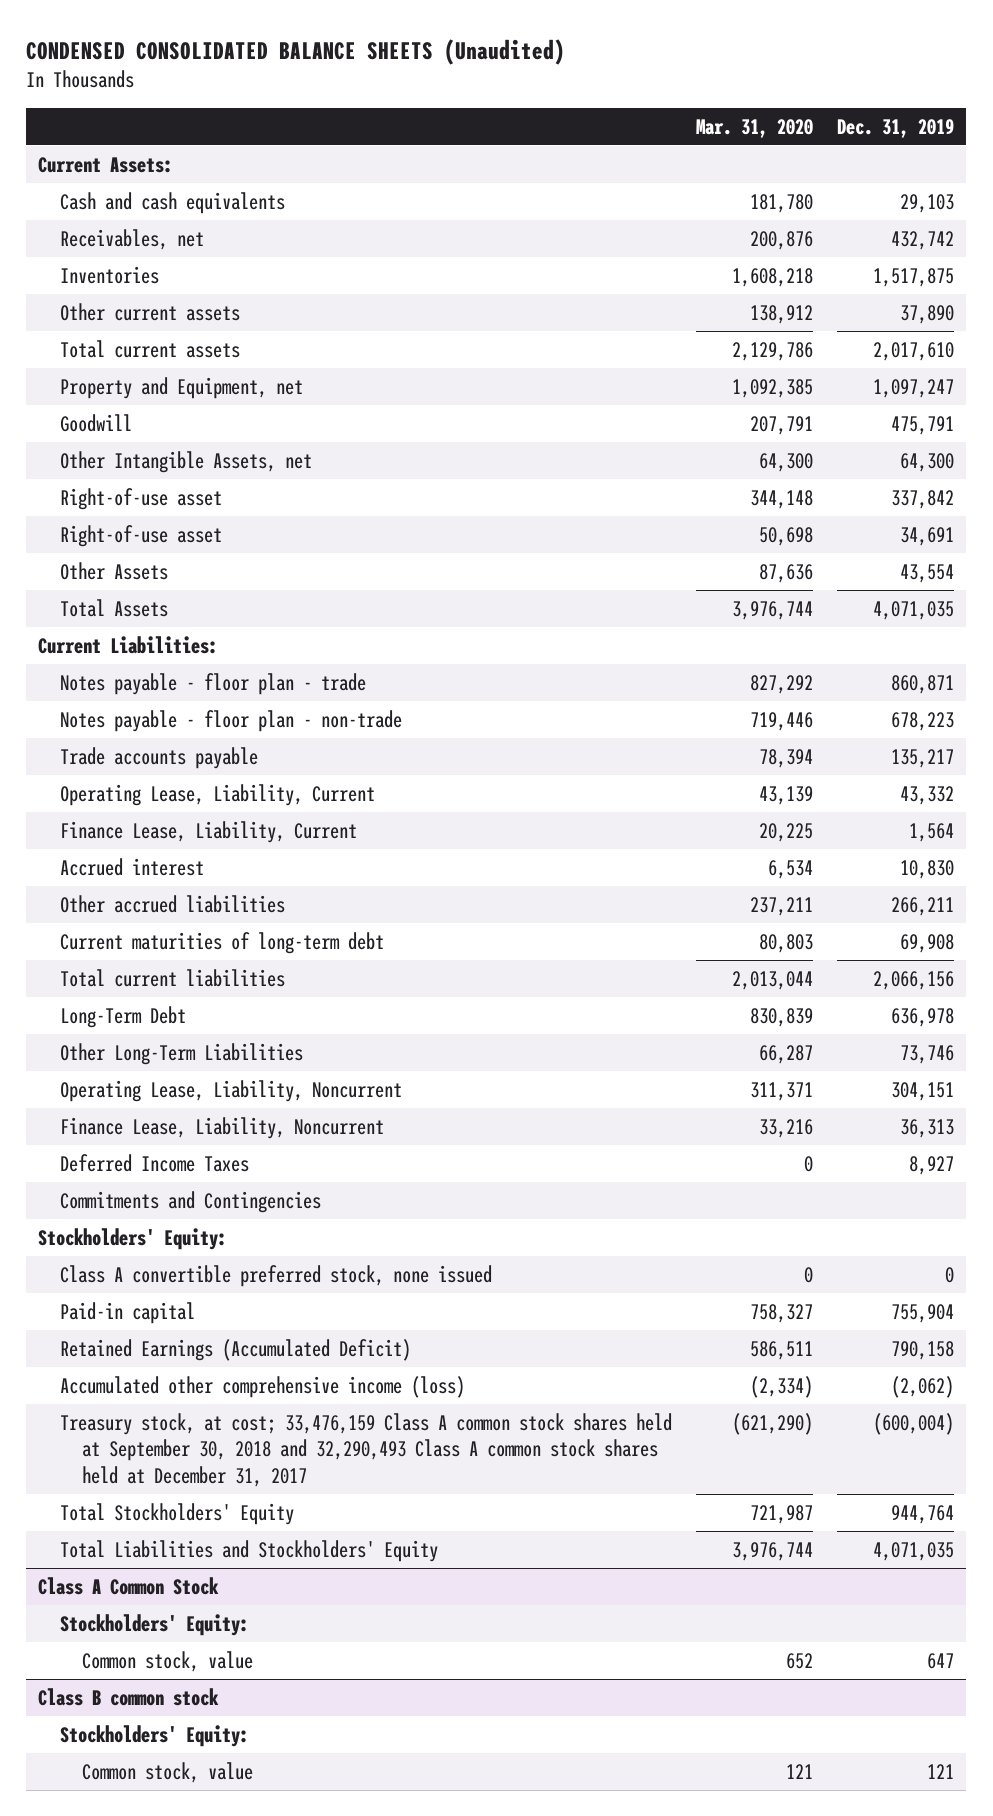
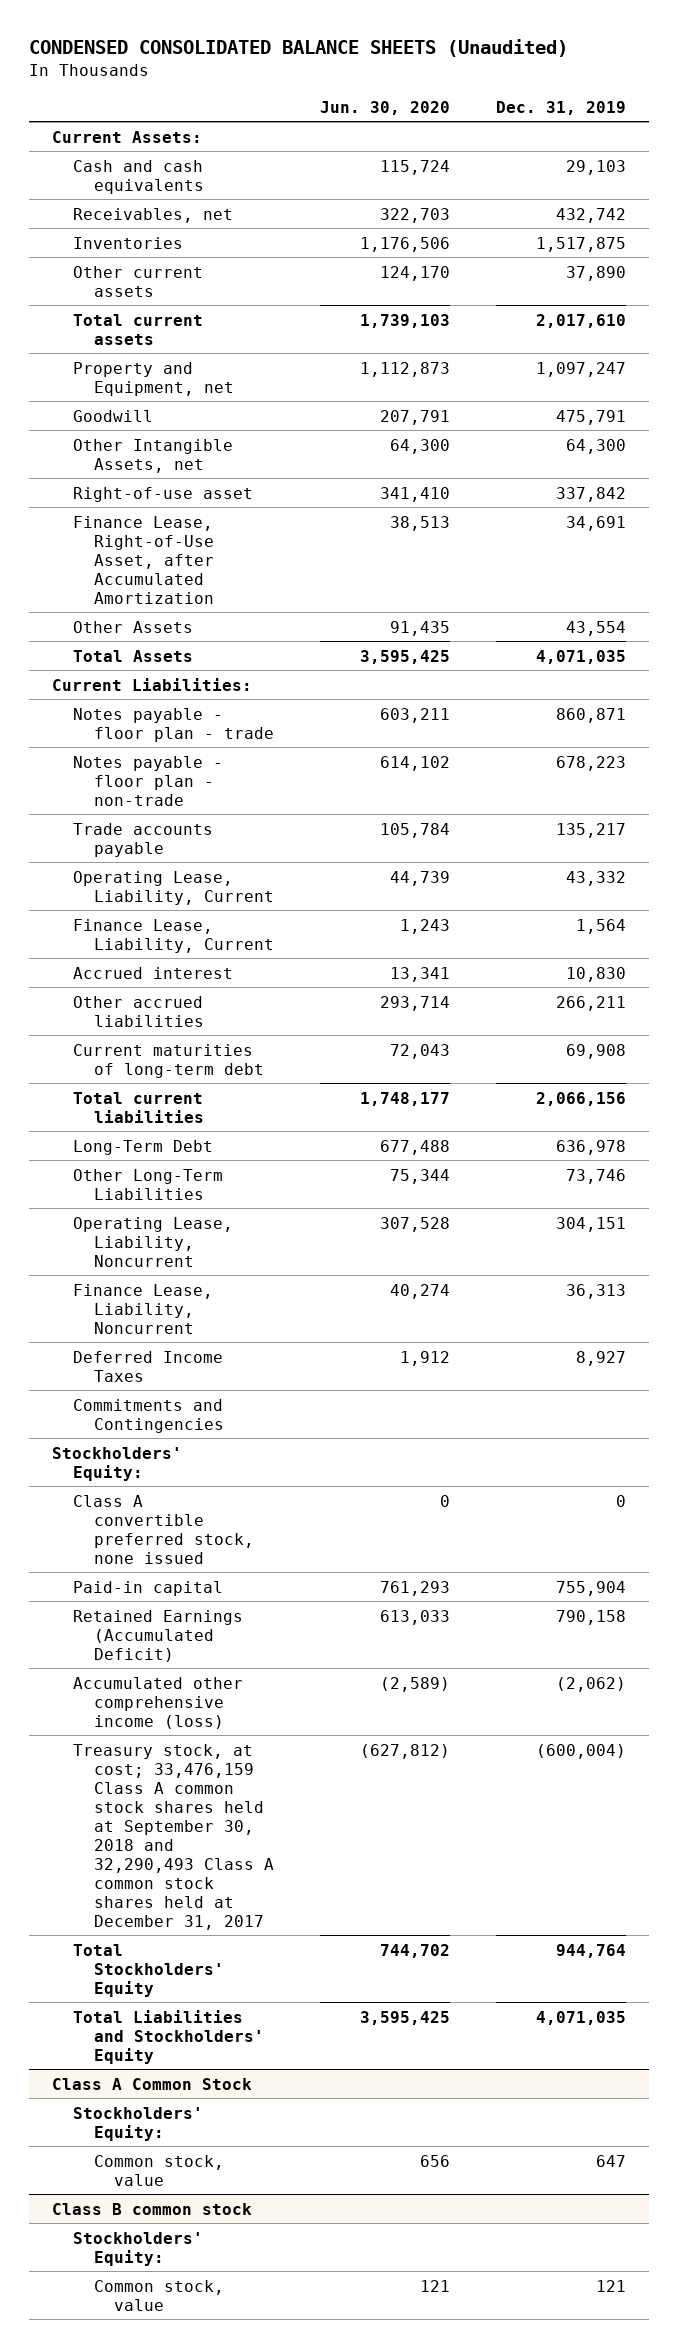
[696,118,814,138] Mar. 31, 2020 -> none
none -> [319,100,450,115] Jun. 30, 2020
[60,524,223,547] Right-of-use asset -> [72,515,214,604] Finance Lease, Right-of-Use Asset, after Accumulated Amortization

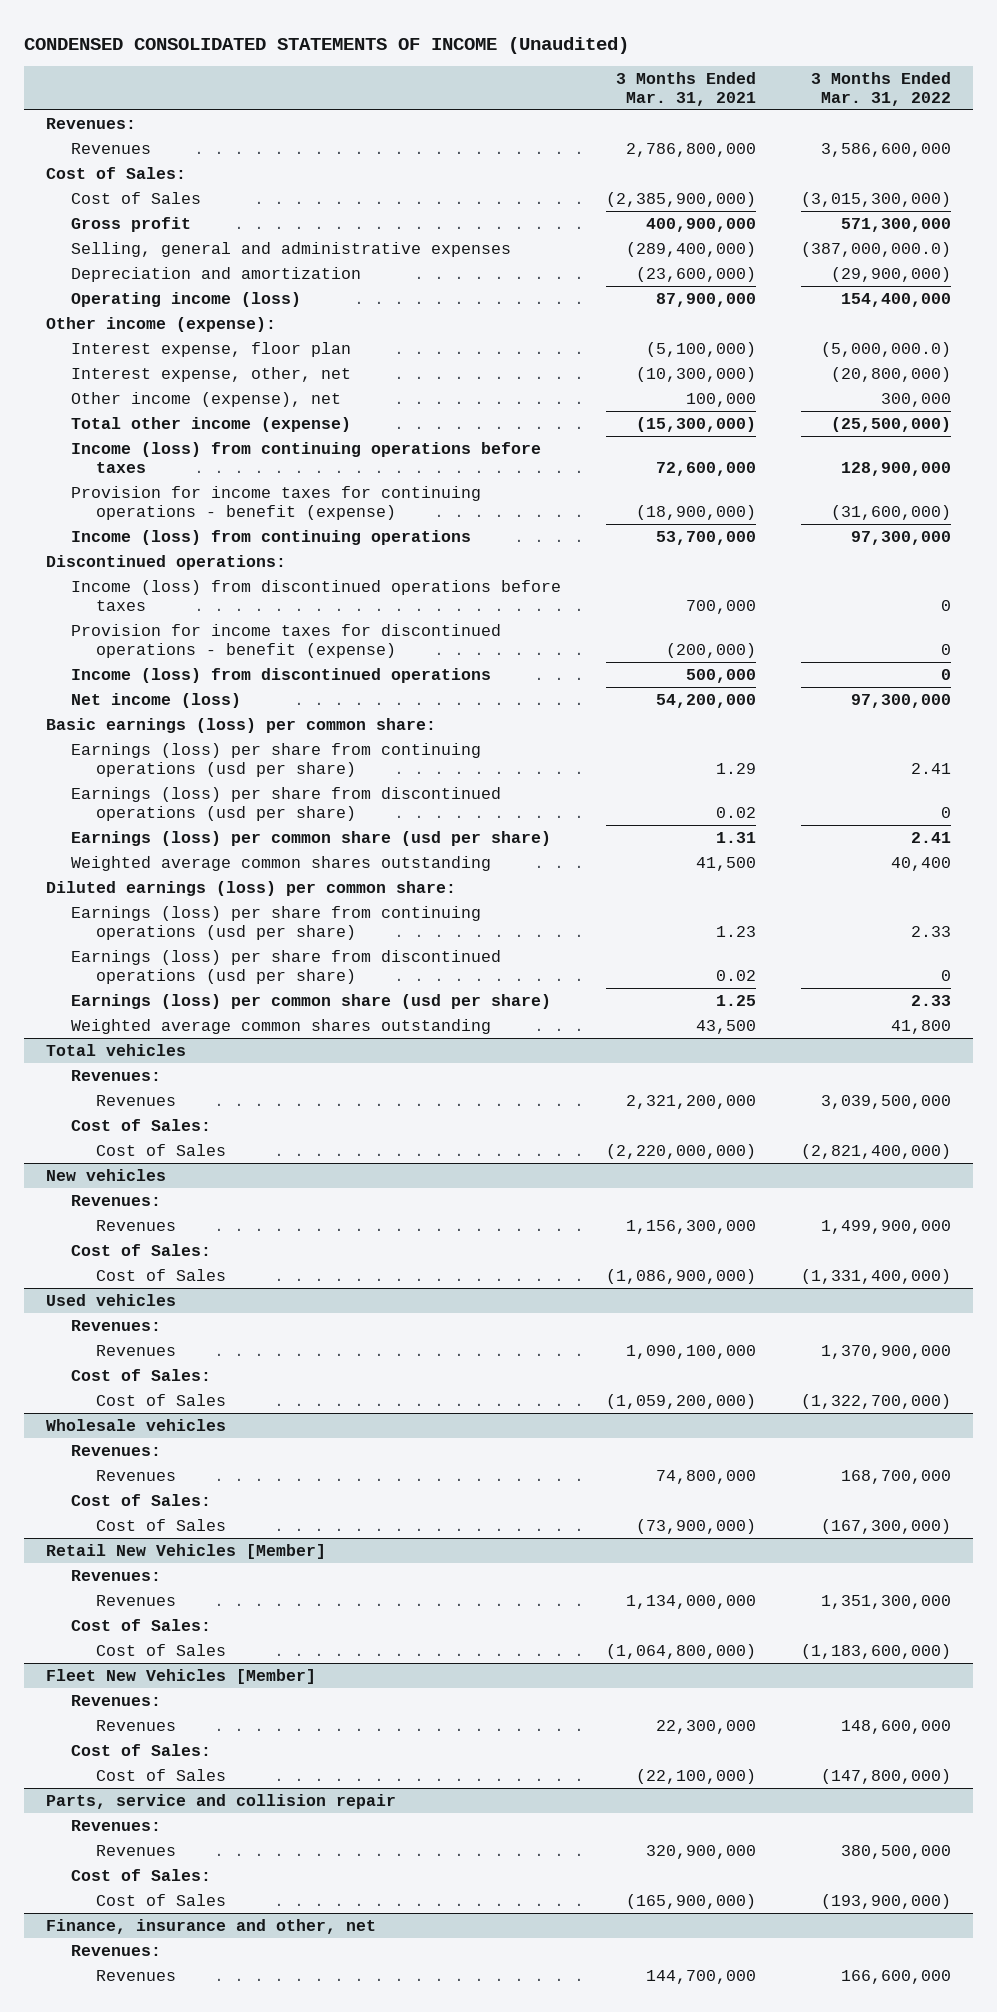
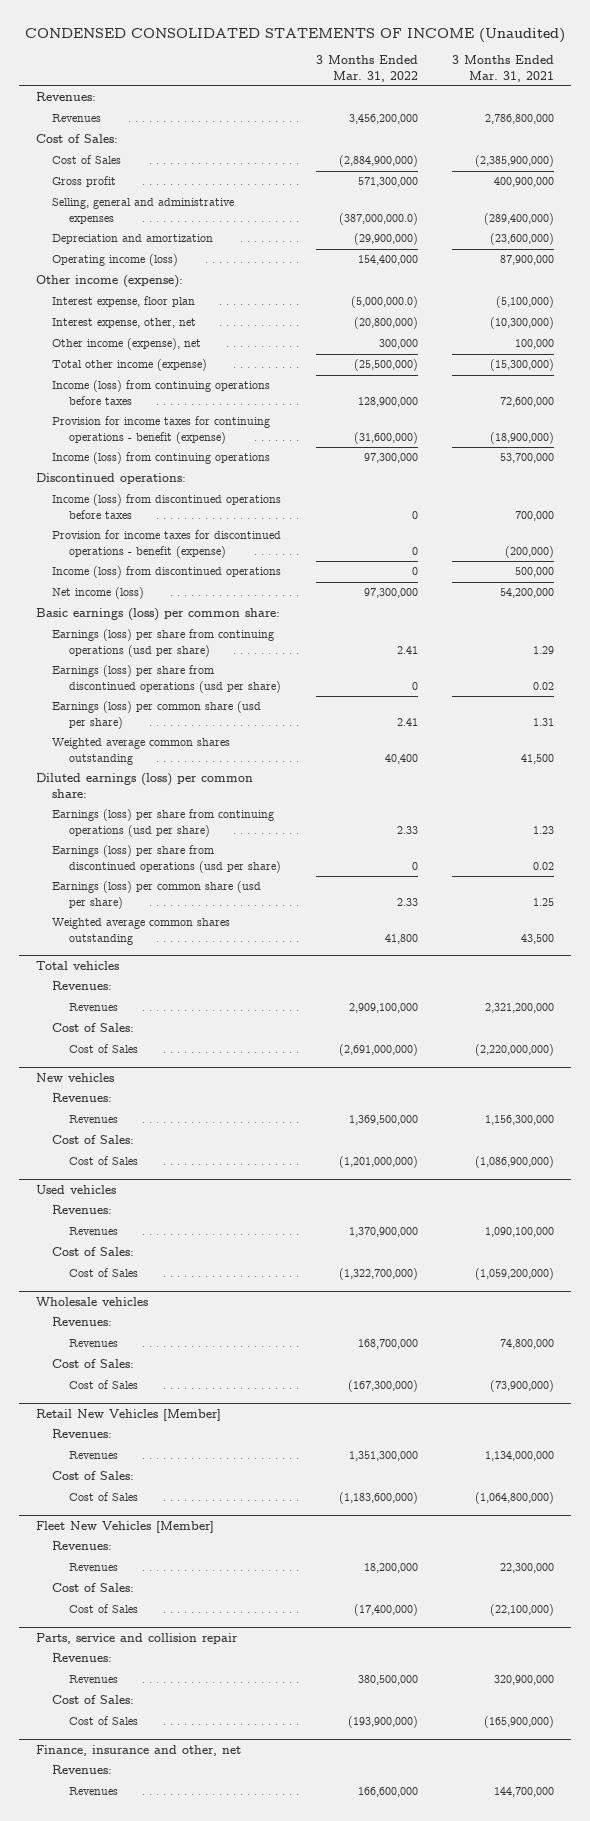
[820,142,951,157] 3,586,600,000 -> [348,114,418,125] 3,456,200,000
[800,191,951,207] (3,015,300,000) -> [338,155,418,168] (2,884,900,000)
[820,1094,951,1109] 3,039,500,000 -> [348,1003,418,1014] 2,909,100,000
[800,1143,951,1159] (2,821,400,000) -> [338,1044,418,1057] (2,691,000,000)
[820,1219,951,1234] 1,499,900,000 -> [348,1115,418,1126] 1,369,500,000
[800,1268,951,1284] (1,331,400,000) -> [338,1156,418,1169] (1,201,000,000)
[840,1719,951,1734] 148,600,000 -> [363,1563,418,1574] 18,200,000
[820,1768,951,1784] (147,800,000) -> [353,1604,418,1617] (17,400,000)

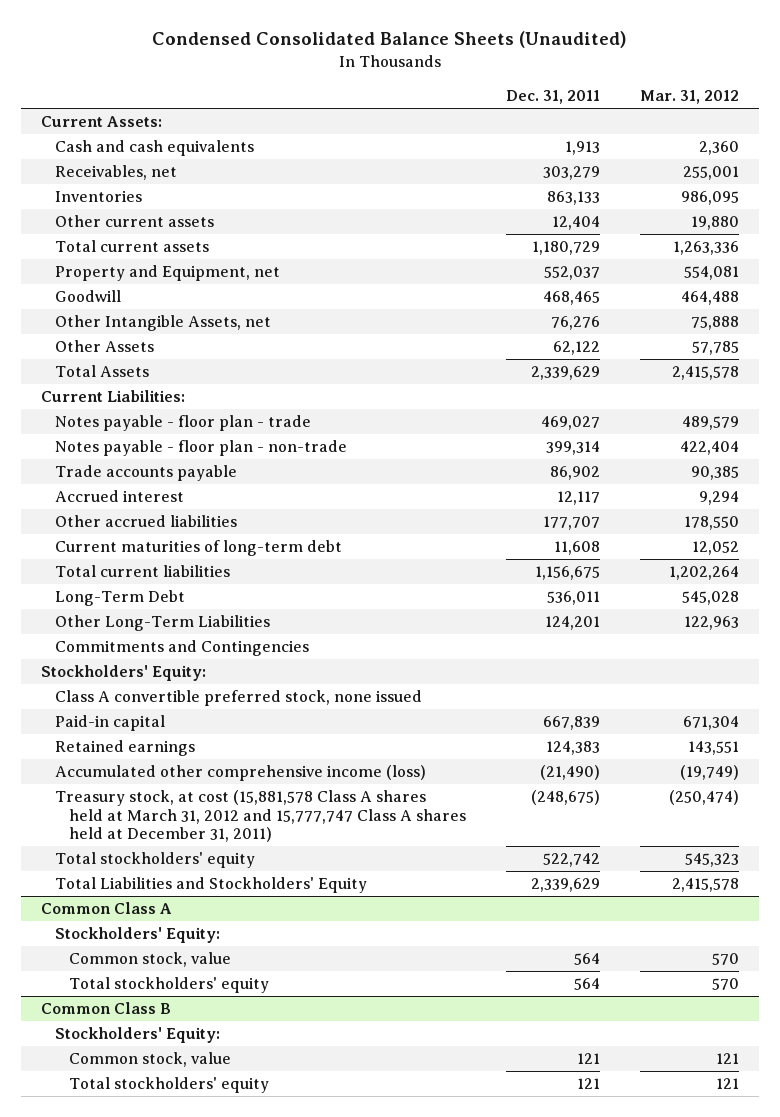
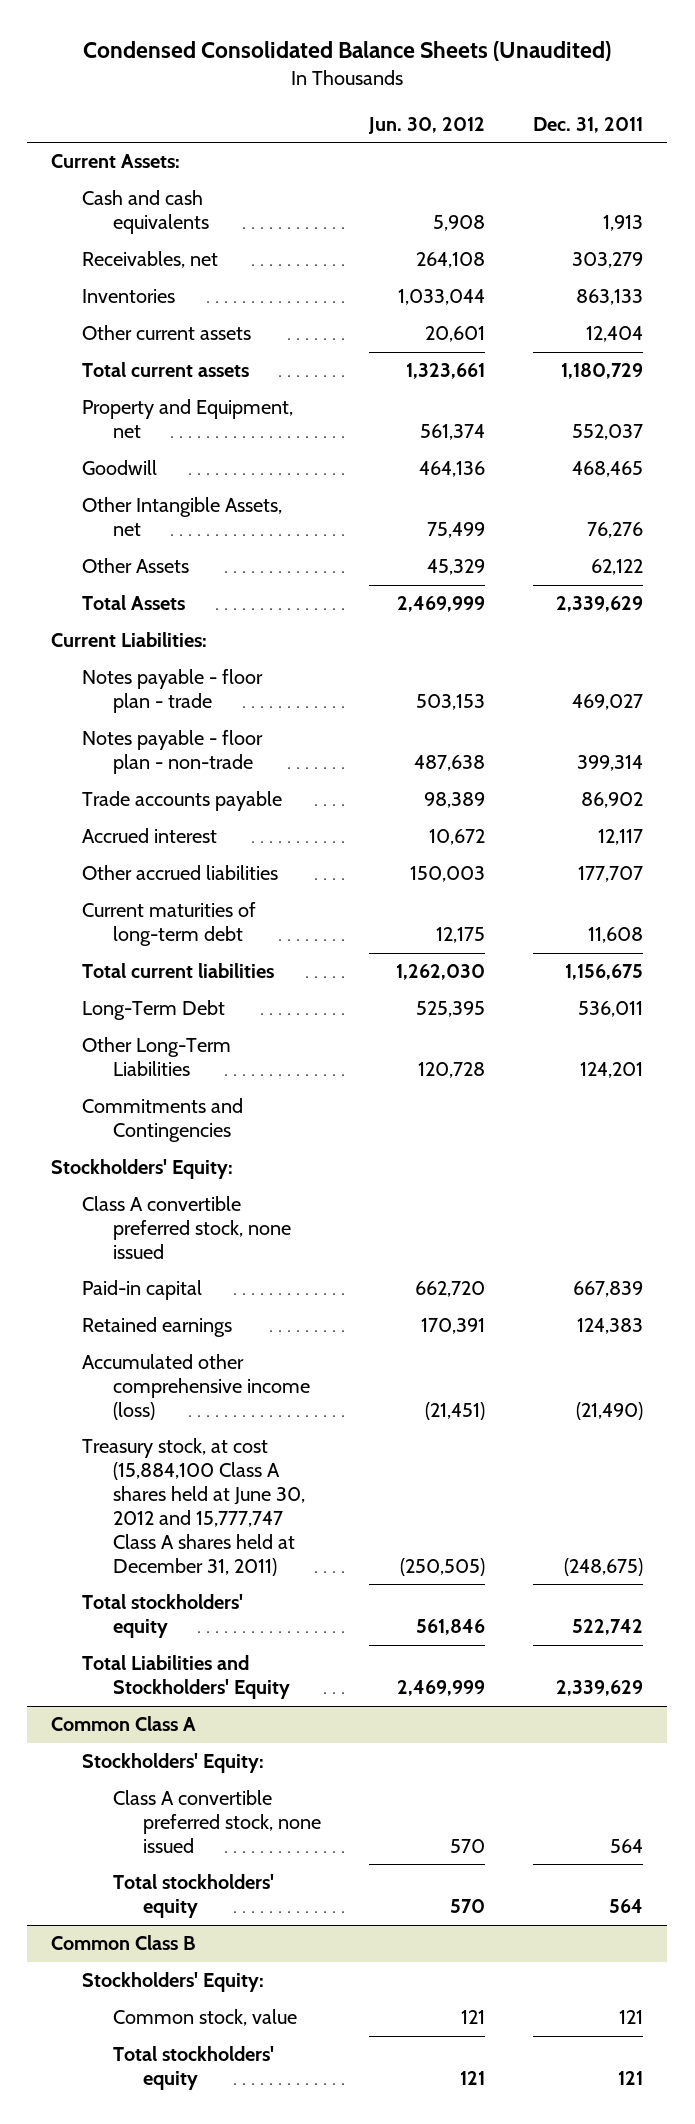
[640,89,740,104] Mar. 31, 2012 -> none
none -> [368,116,486,134] Jun. 30, 2012
[54,790,466,843] Treasury stock, at cost (15,881,578 Class A shares held at March 31, 2012 and 15,777,747 Class A shares held at December 31, 2011) -> [81,1438,305,1576] Treasury stock, at cost (15,884,100 Class A shares held at June 30, 2012 and 15,777,747 Class A shares held at December 31, 2011)
[68,952,231,968] Common stock, value -> [112,1790,322,1854] Class A convertible preferred stock, none issued

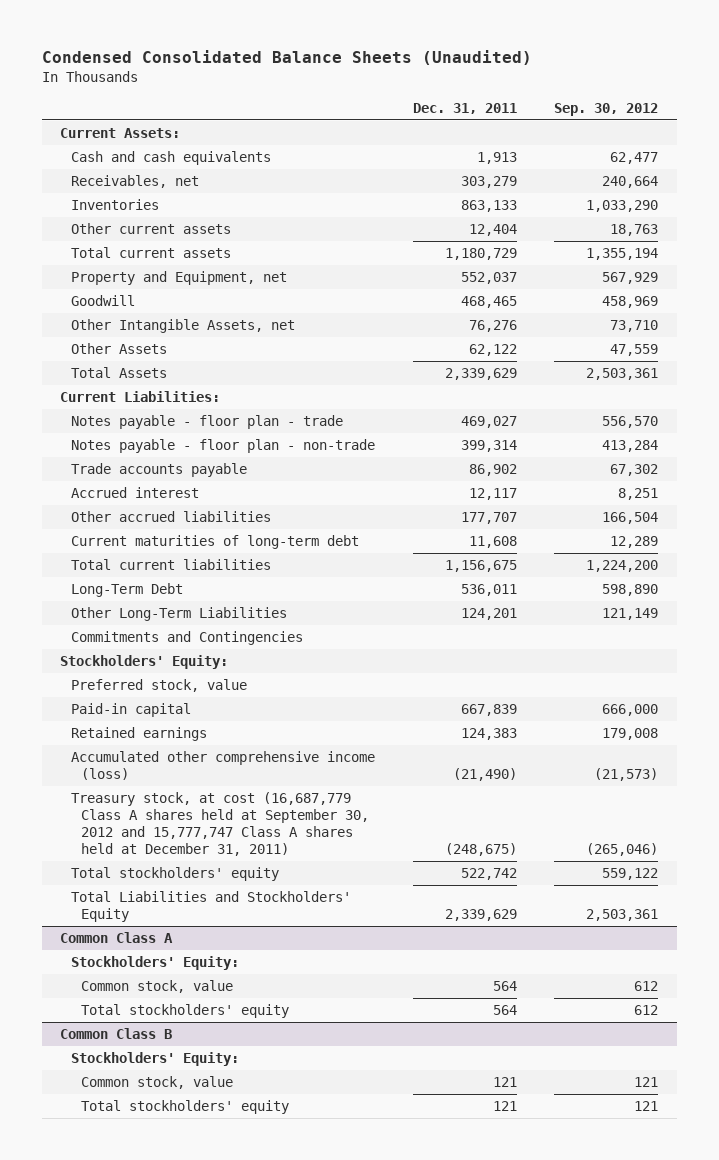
[368,116,486,134] Jun. 30, 2012 -> none
none -> [554,102,659,116] Sep. 30, 2012
[81,1196,291,1260] Class A convertible preferred stock, none issued -> [70,679,247,693] Preferred stock, value
[81,1438,305,1576] Treasury stock, at cost (15,884,100 Class A shares held at June 30, 2012 and 15,777,747 Class A shares held at December 31, 2011) -> [70,792,370,856] Treasury stock, at cost (16,687,779 Class A shares held at September 30, 2012 and 15,777,747 Class A shares held at December 31, 2011)
[112,1790,322,1854] Class A convertible preferred stock, none issued -> [81,980,234,994] Common stock, value

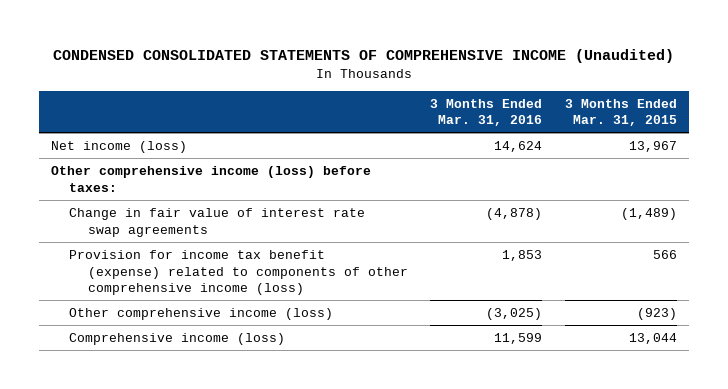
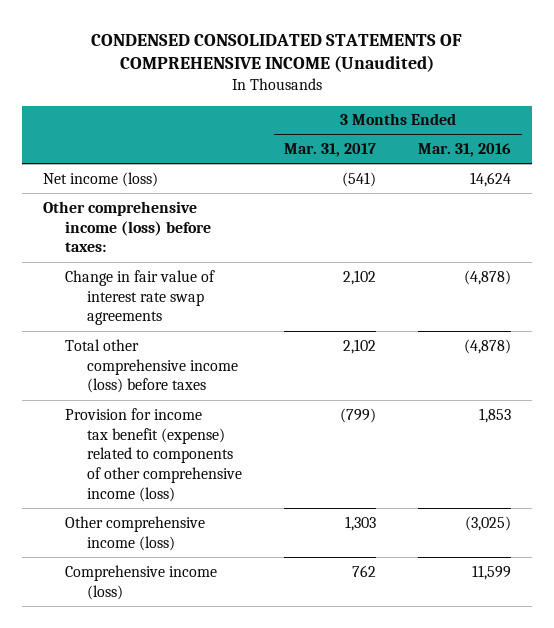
[565,98,678,127] 3 Months Ended Mar. 31, 2015 -> none
none -> [284,143,377,158] Mar. 31, 2017
none -> [64,338,239,394] Total other comprehensive income (loss) before taxes

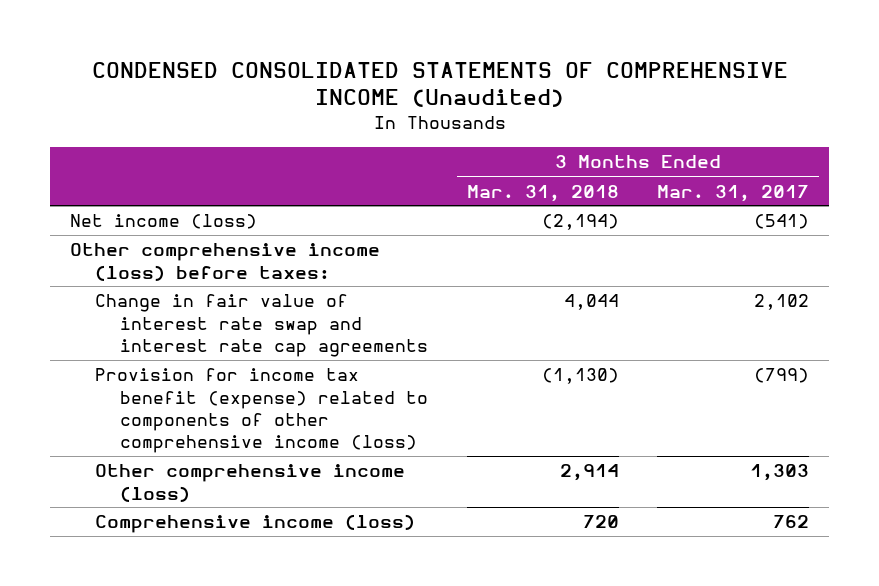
[418,143,512,158] Mar. 31, 2016 -> none
none -> [466,184,619,202] Mar. 31, 2018
[64,338,239,394] Total other comprehensive income (loss) before taxes -> none
[64,269,215,326] Change in fair value of interest rate swap agreements -> [94,294,429,357] Change in fair value of interest rate swap and interest rate cap agreements

